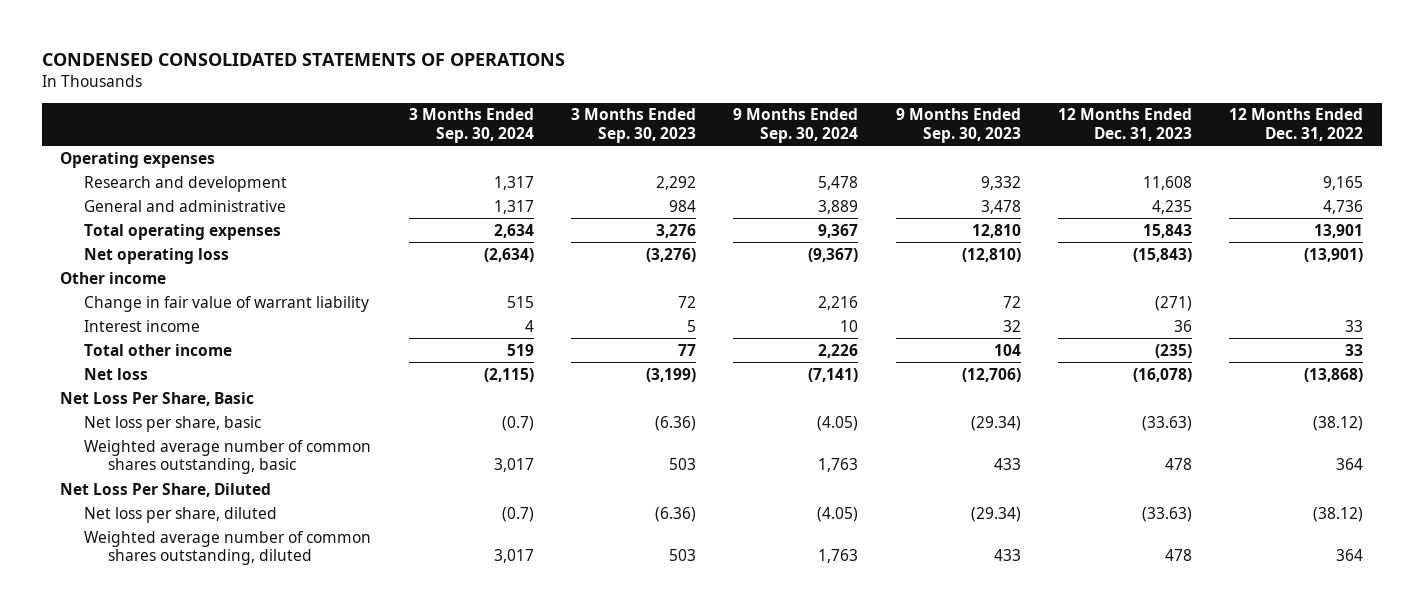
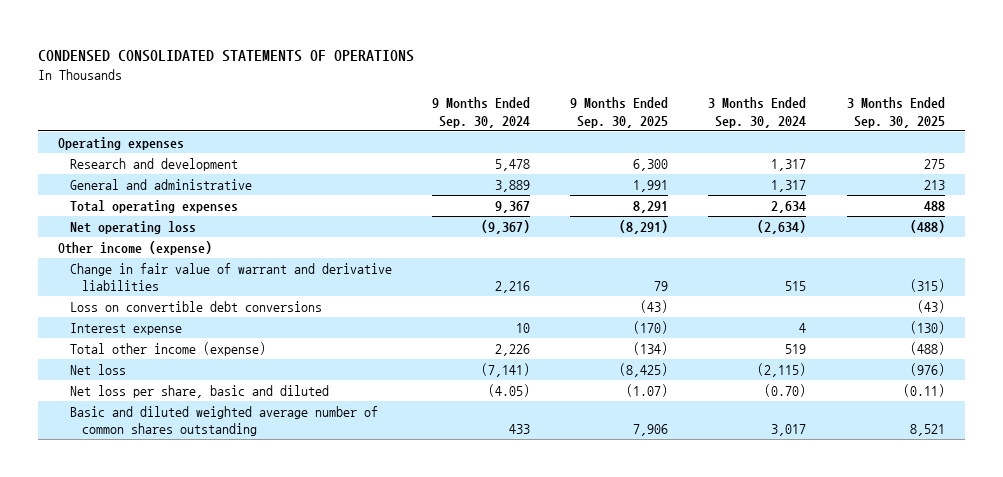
[570,108,696,144] 3 Months Ended Sep. 30, 2023 -> none
[895,108,1021,144] 9 Months Ended Sep. 30, 2023 -> none
[1057,108,1192,142] 12 Months Ended Dec. 31, 2023 -> none
[1229,108,1364,142] 12 Months Ended Dec. 31, 2022 -> none
none -> [570,97,669,128] 9 Months Ended Sep. 30, 2025
none -> [846,97,945,128] 3 Months Ended Sep. 30, 2025
[84,319,201,332] Interest income -> none
[60,271,167,284] Other income -> [58,240,213,255] Other income (expense)
[84,295,370,312] Change in fair value of warrant liability -> [69,262,392,292] Change in fair value of warrant and derivative liabilities
none -> [69,300,322,312] Loss on convertible debt conversions
none -> [69,322,182,335] Interest expense
[84,343,233,356] Total other income -> [69,341,266,356] Total other income (expense)
[60,391,255,406] Net Loss Per Share, Basic -> none
[84,415,262,432] Net loss per share, basic -> none
[84,439,372,475] Weighted average number of common shares outstanding, basic -> none
[60,482,272,497] Net Loss Per Share, Diluted -> none
[84,506,278,523] Net loss per share, diluted -> [69,384,329,398] Net loss per share, basic and diluted
[501,506,534,522] (0.7) -> [764,383,807,397] (0.70)
[84,530,372,566] Weighted average number of common shares outstanding, diluted -> [69,405,378,437] Basic and diluted weighted average number of common shares outstanding
[818,549,859,564] 1,763 -> [509,424,531,435] 433

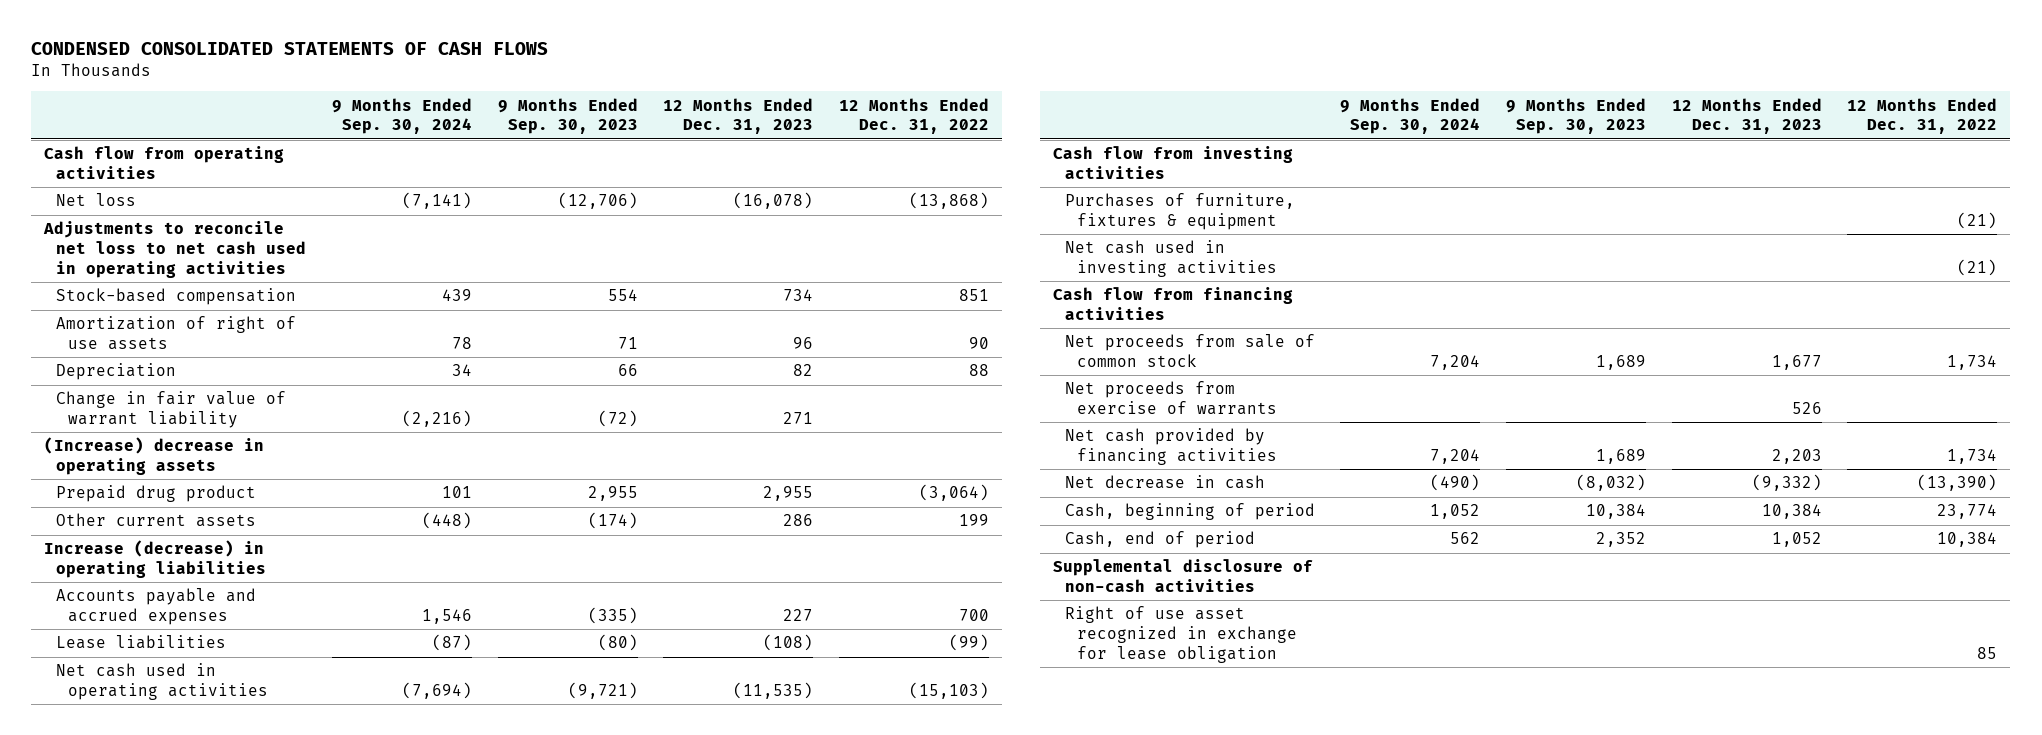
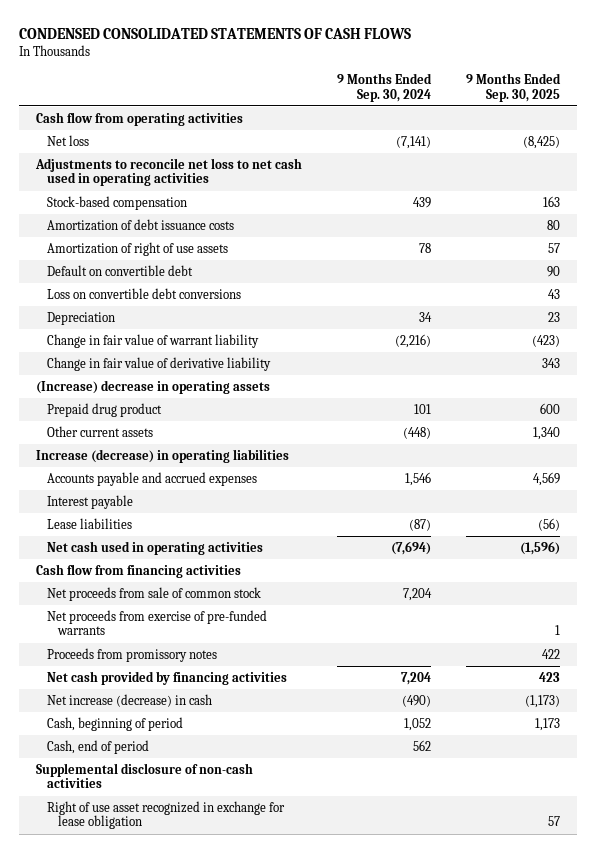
[497,97,638,135] 9 Months Ended Sep. 30, 2023 -> none
[663,97,814,135] 12 Months Ended Dec. 31, 2023 -> none
[838,97,989,135] 12 Months Ended Dec. 31, 2022 -> none
none -> [465,72,561,102] 9 Months Ended Sep. 30, 2025
none -> [47,218,235,231] Amortization of debt issuance costs
none -> [47,264,194,276] Default on convertible debt
none -> [47,287,242,299] Loss on convertible debt conversions
none -> [47,356,272,371] Change in fair value of derivative liability
none -> [47,494,134,509] Interest payable
[1052,146,1293,179] Cash flow from investing activities -> none
[1064,193,1295,230] Purchases of furniture, fixtures & equipment -> none
[1064,240,1277,277] Net cash used in investing activities -> none
[1064,381,1277,415] Net proceeds from exercise of warrants -> [47,609,268,636] Net proceeds from exercise of pre-funded warrants
none -> [47,647,218,662] Proceeds from promissory notes
[1064,475,1265,490] Net decrease in cash -> [47,693,213,707] Net increase (decrease) in cash

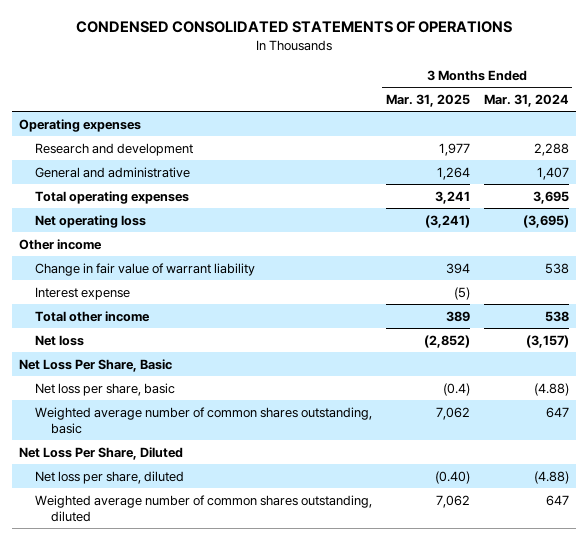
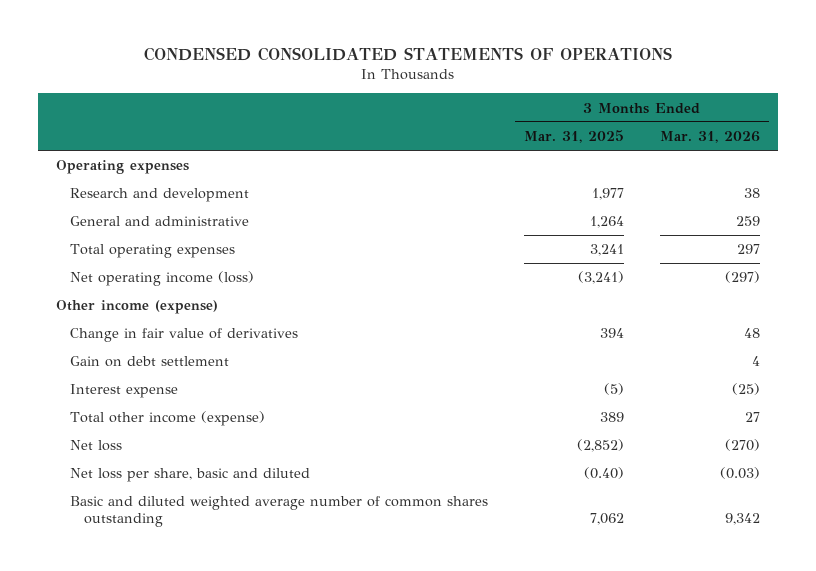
[483,93,569,107] Mar. 31, 2024 -> none
none -> [660,130,761,143] Mar. 31, 2026
[34,214,146,228] Net operating loss -> [69,271,254,287] Net operating income (loss)
[18,238,102,250] Other income -> [55,300,218,315] Other income (expense)
[34,262,255,276] Change in fair value of warrant liability -> [69,328,298,343] Change in fair value of derivatives
none -> [69,356,229,368] Gain on debt settlement
[34,310,150,322] Total other income -> [69,411,265,427] Total other income (expense)
[18,358,172,372] Net Loss Per Share, Basic -> none
[34,382,175,396] Net loss per share, basic -> none
[34,406,372,434] Weighted average number of common shares outstanding, basic -> none
[18,446,183,460] Net Loss Per Share, Diluted -> none
[34,470,184,484] Net loss per share, diluted -> [69,468,310,483] Net loss per share, basic and diluted
[34,494,372,522] Weighted average number of common shares outstanding, diluted -> [69,496,488,528] Basic and diluted weighted average number of common shares outstanding

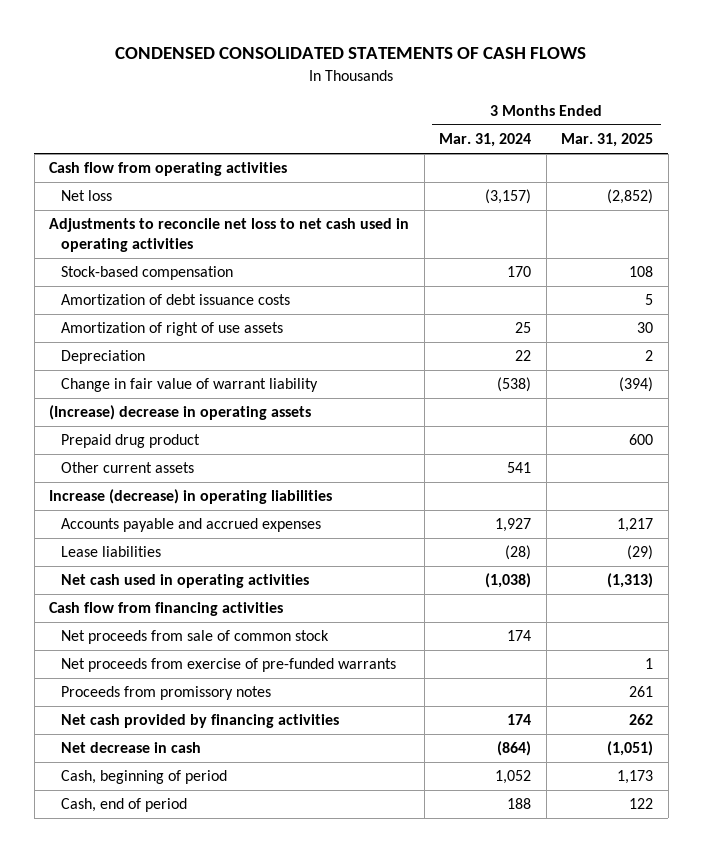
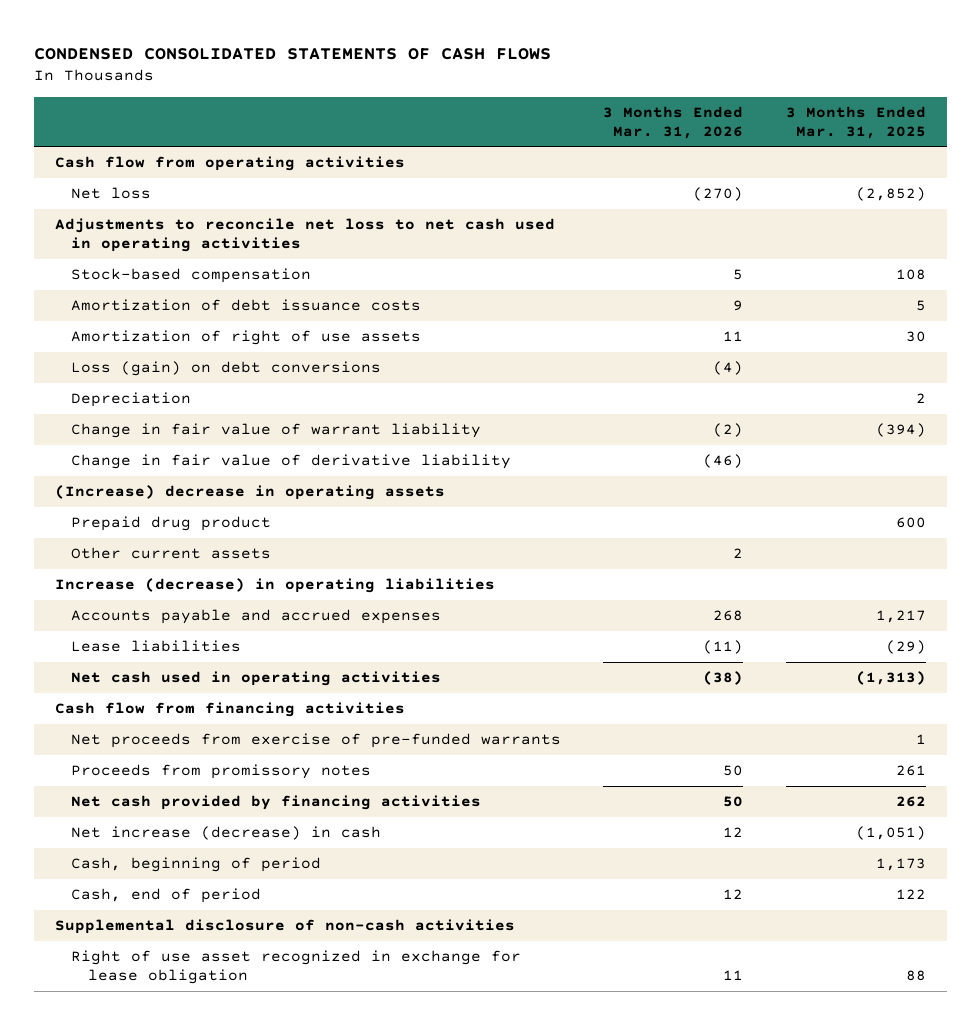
[439,133,532,148] Mar. 31, 2024 -> none
none -> [603,105,744,139] 3 Months Ended Mar. 31, 2026
none -> [71,361,382,377] Loss (gain) on debt conversions
none -> [71,454,512,470] Change in fair value of derivative liability
[61,630,330,645] Net proceeds from sale of common stock -> none
[61,742,202,754] Net decrease in cash -> [71,826,382,841] Net increase (decrease) in cash
none -> [54,919,515,935] Supplemental disclosure of non-cash activities
none -> [71,950,522,985] Right of use asset recognized in exchange for lease obligation

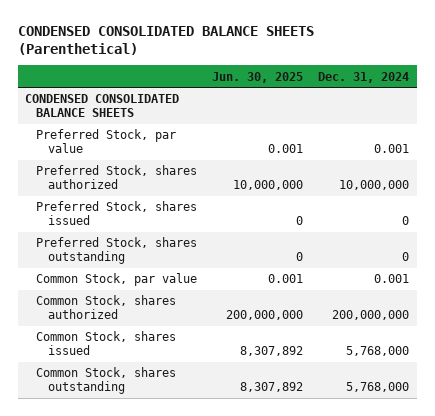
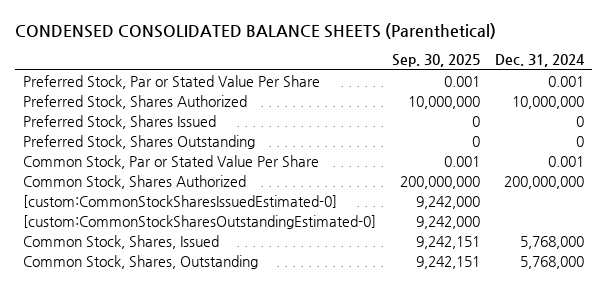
[212,71,304,83] Jun. 30, 2025 -> none
none -> [391,54,480,68] Sep. 30, 2025
[25,94,180,118] CONDENSED CONSOLIDATED BALANCE SHEETS -> none
[36,129,177,154] Preferred Stock, par value -> [22,74,320,89] Preferred Stock, Par or Stated Value Per Share
[36,165,198,190] Preferred Stock, shares authorized -> [22,94,247,109] Preferred Stock, Shares Authorized
[36,201,198,226] Preferred Stock, shares issued -> [22,114,216,129] Preferred Stock, Shares Issued
[36,237,198,265] Preferred Stock, shares outstanding -> [22,134,255,149] Preferred Stock, Shares Outstanding
[36,273,198,287] Common Stock, par value -> [22,154,319,169] Common Stock, Par or Stated Value Per Share
[36,295,177,320] Common Stock, shares authorized -> [22,174,246,189] Common Stock, Shares Authorized
none -> [22,194,337,208] [custom:CommonStockSharesIssuedEstimated-0]
none -> [22,214,376,229] [custom:CommonStockSharesOutstandingEstimated-0]
[36,331,177,356] Common Stock, shares issued -> [22,234,219,249] Common Stock, Shares, Issued
[36,367,177,395] Common Stock, shares outstanding -> [22,254,258,269] Common Stock, Shares, Outstanding

